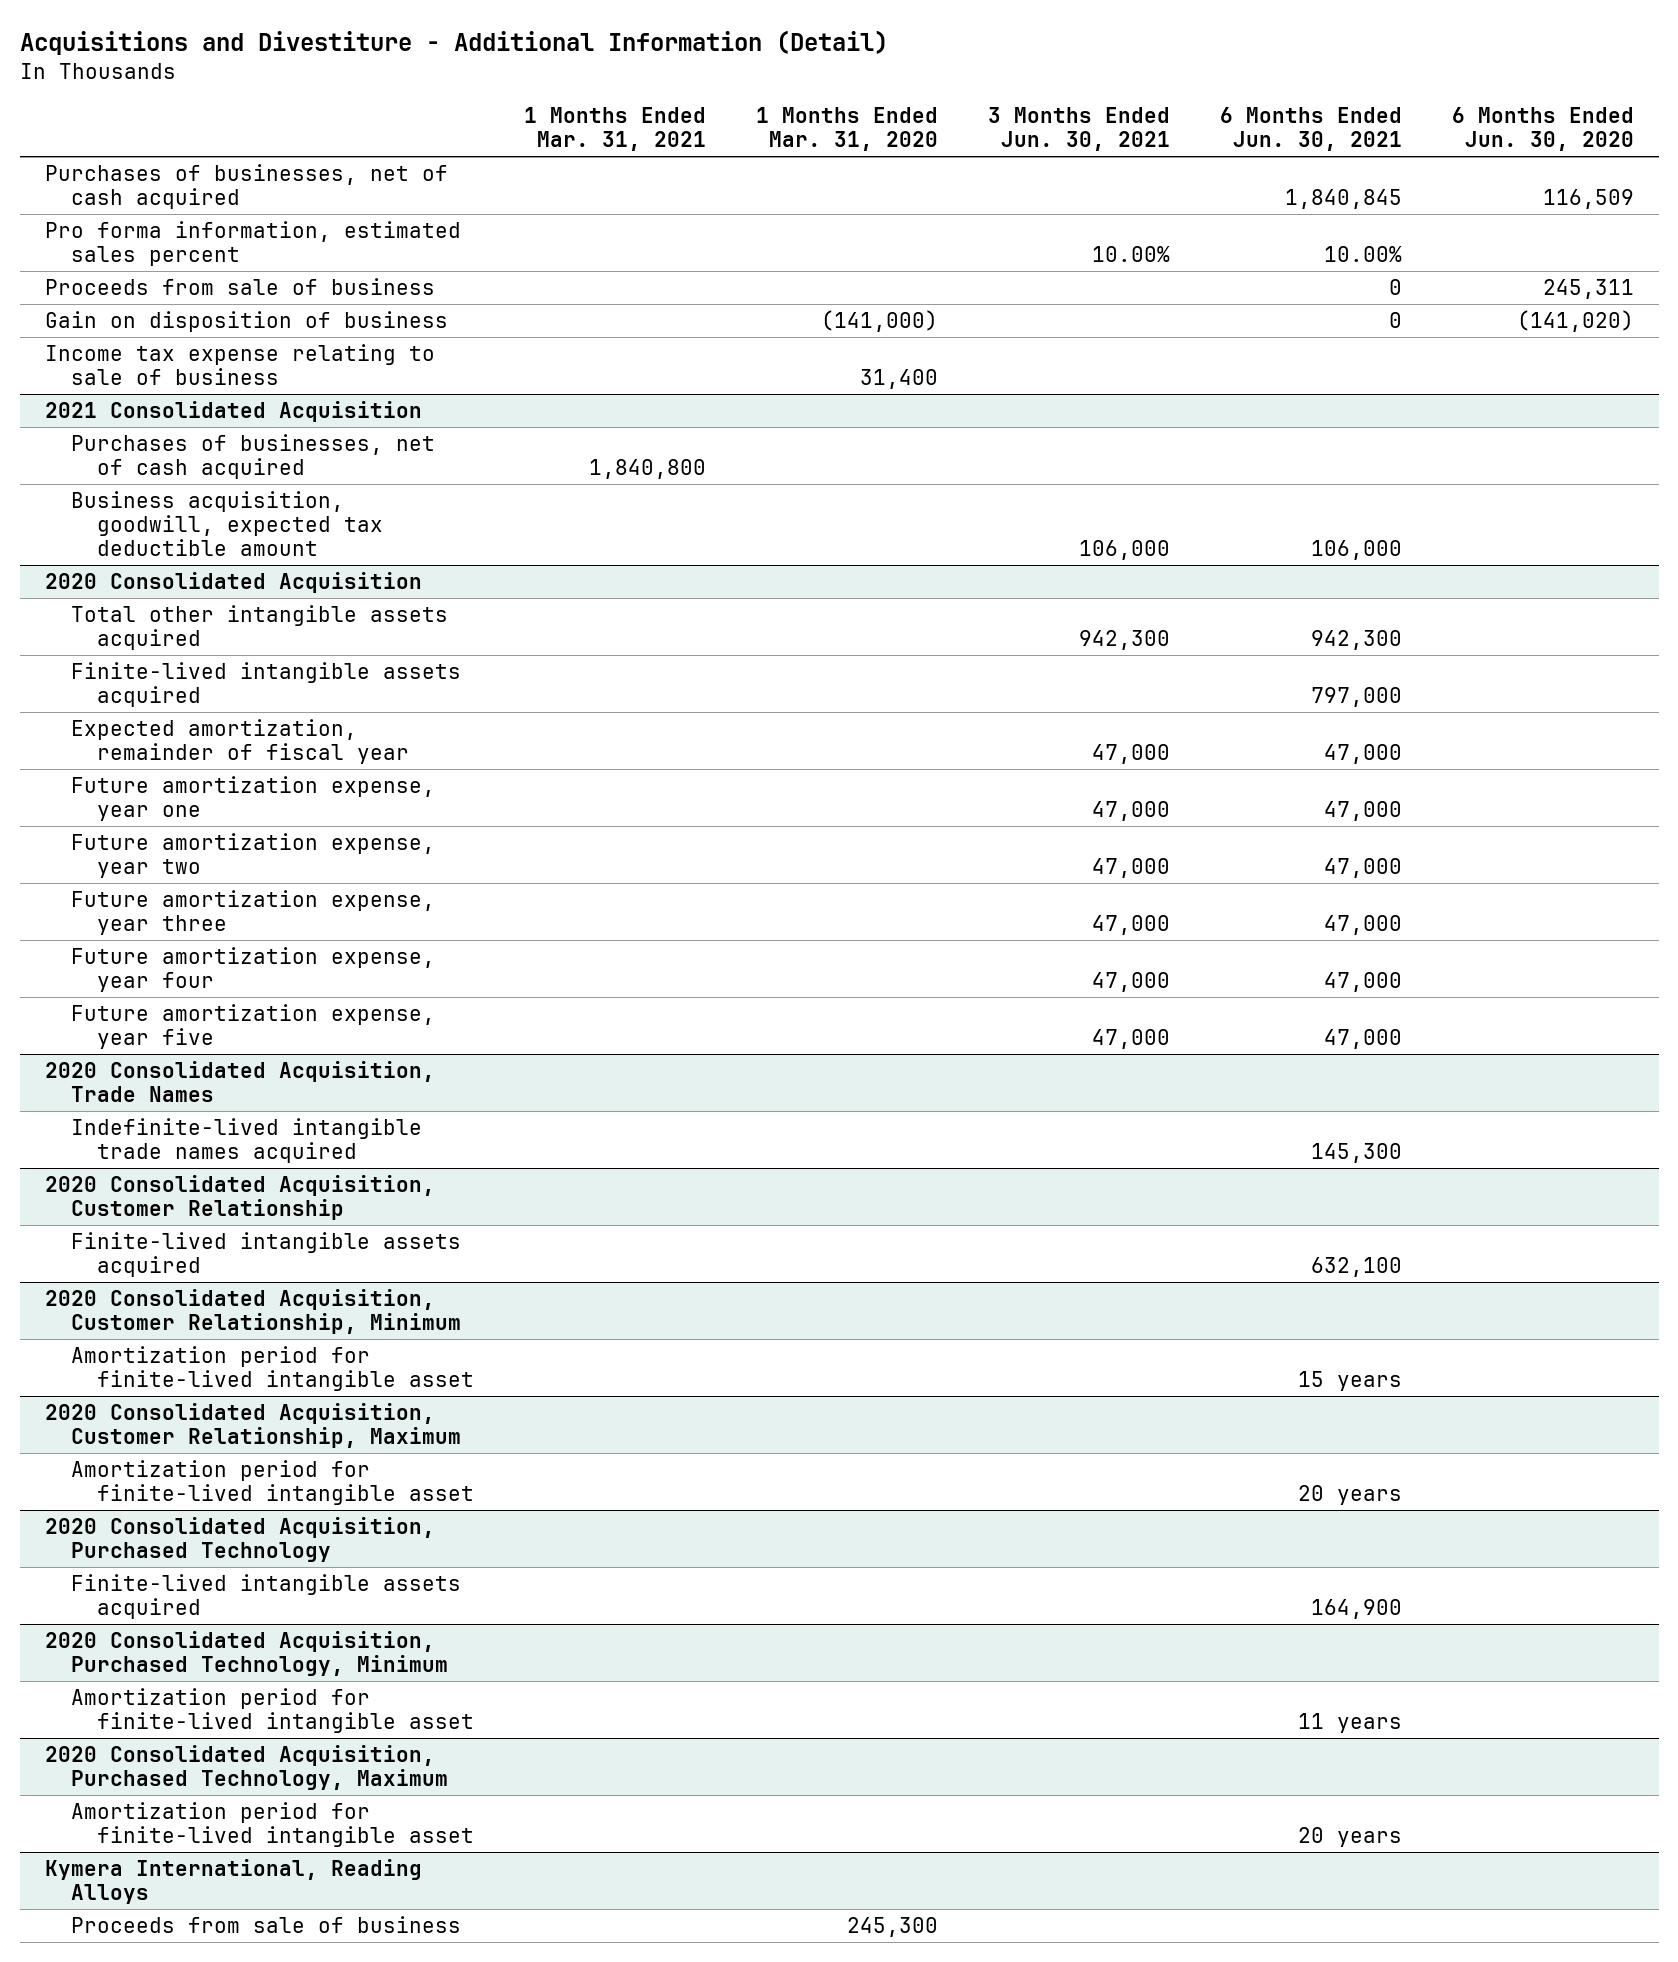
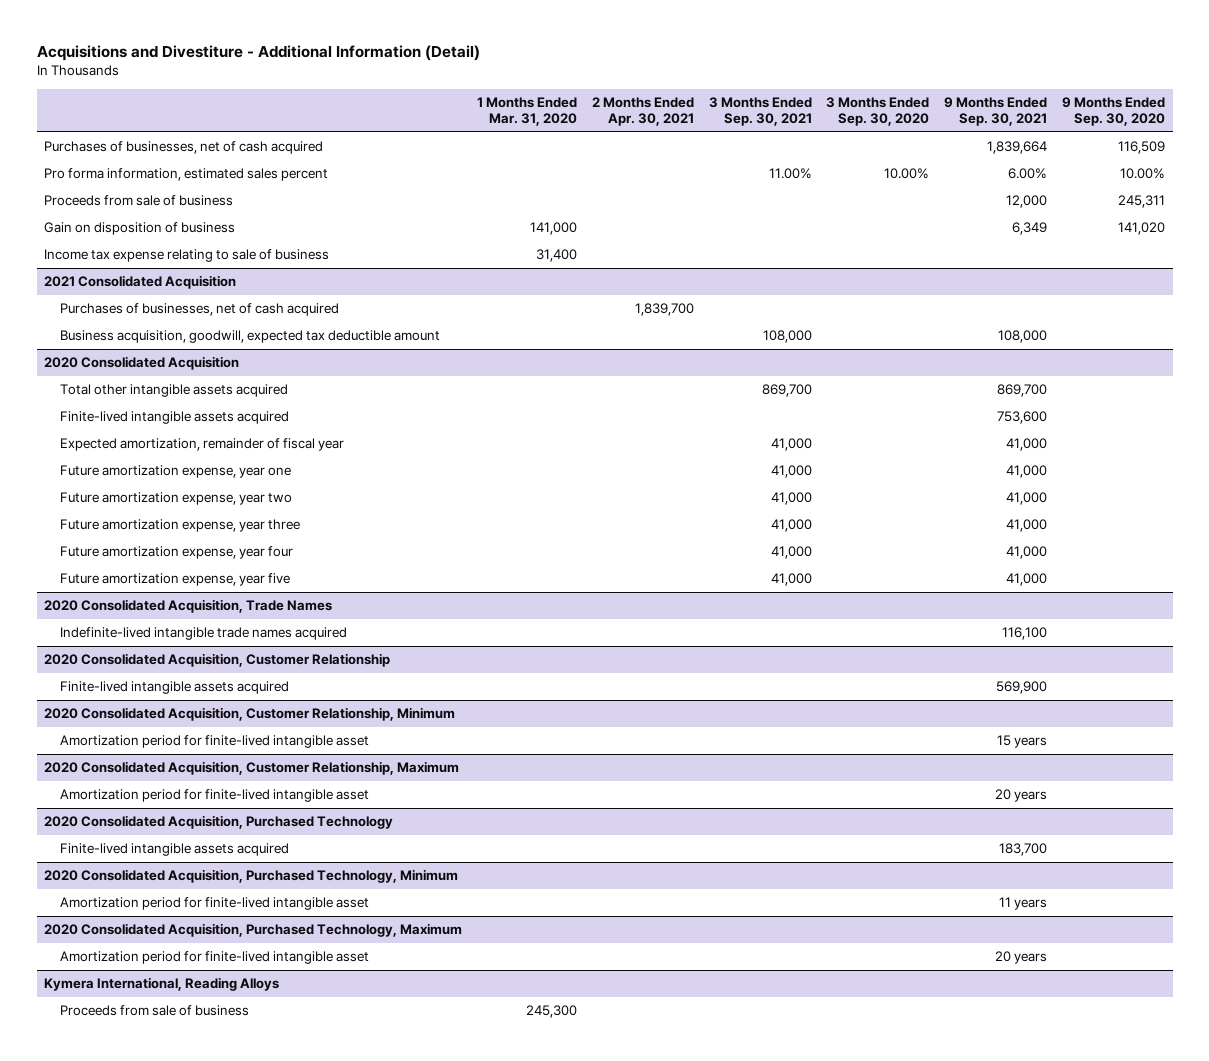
[523,106,706,151] 1 Months Ended Mar. 31, 2021 -> none
[987,106,1170,151] 3 Months Ended Jun. 30, 2021 -> none
[1219,106,1402,151] 6 Months Ended Jun. 30, 2021 -> none
[1451,106,1634,151] 6 Months Ended Jun. 30, 2020 -> none
none -> [591,96,694,126] 2 Months Ended Apr. 30, 2021
none -> [708,96,812,126] 3 Months Ended Sep. 30, 2021
none -> [826,96,930,126] 3 Months Ended Sep. 30, 2020
none -> [944,96,1048,126] 9 Months Ended Sep. 30, 2021
none -> [1062,96,1166,126] 9 Months Ended Sep. 30, 2020
[820,309,938,332] (141,000) -> [529,222,577,236] 141,000

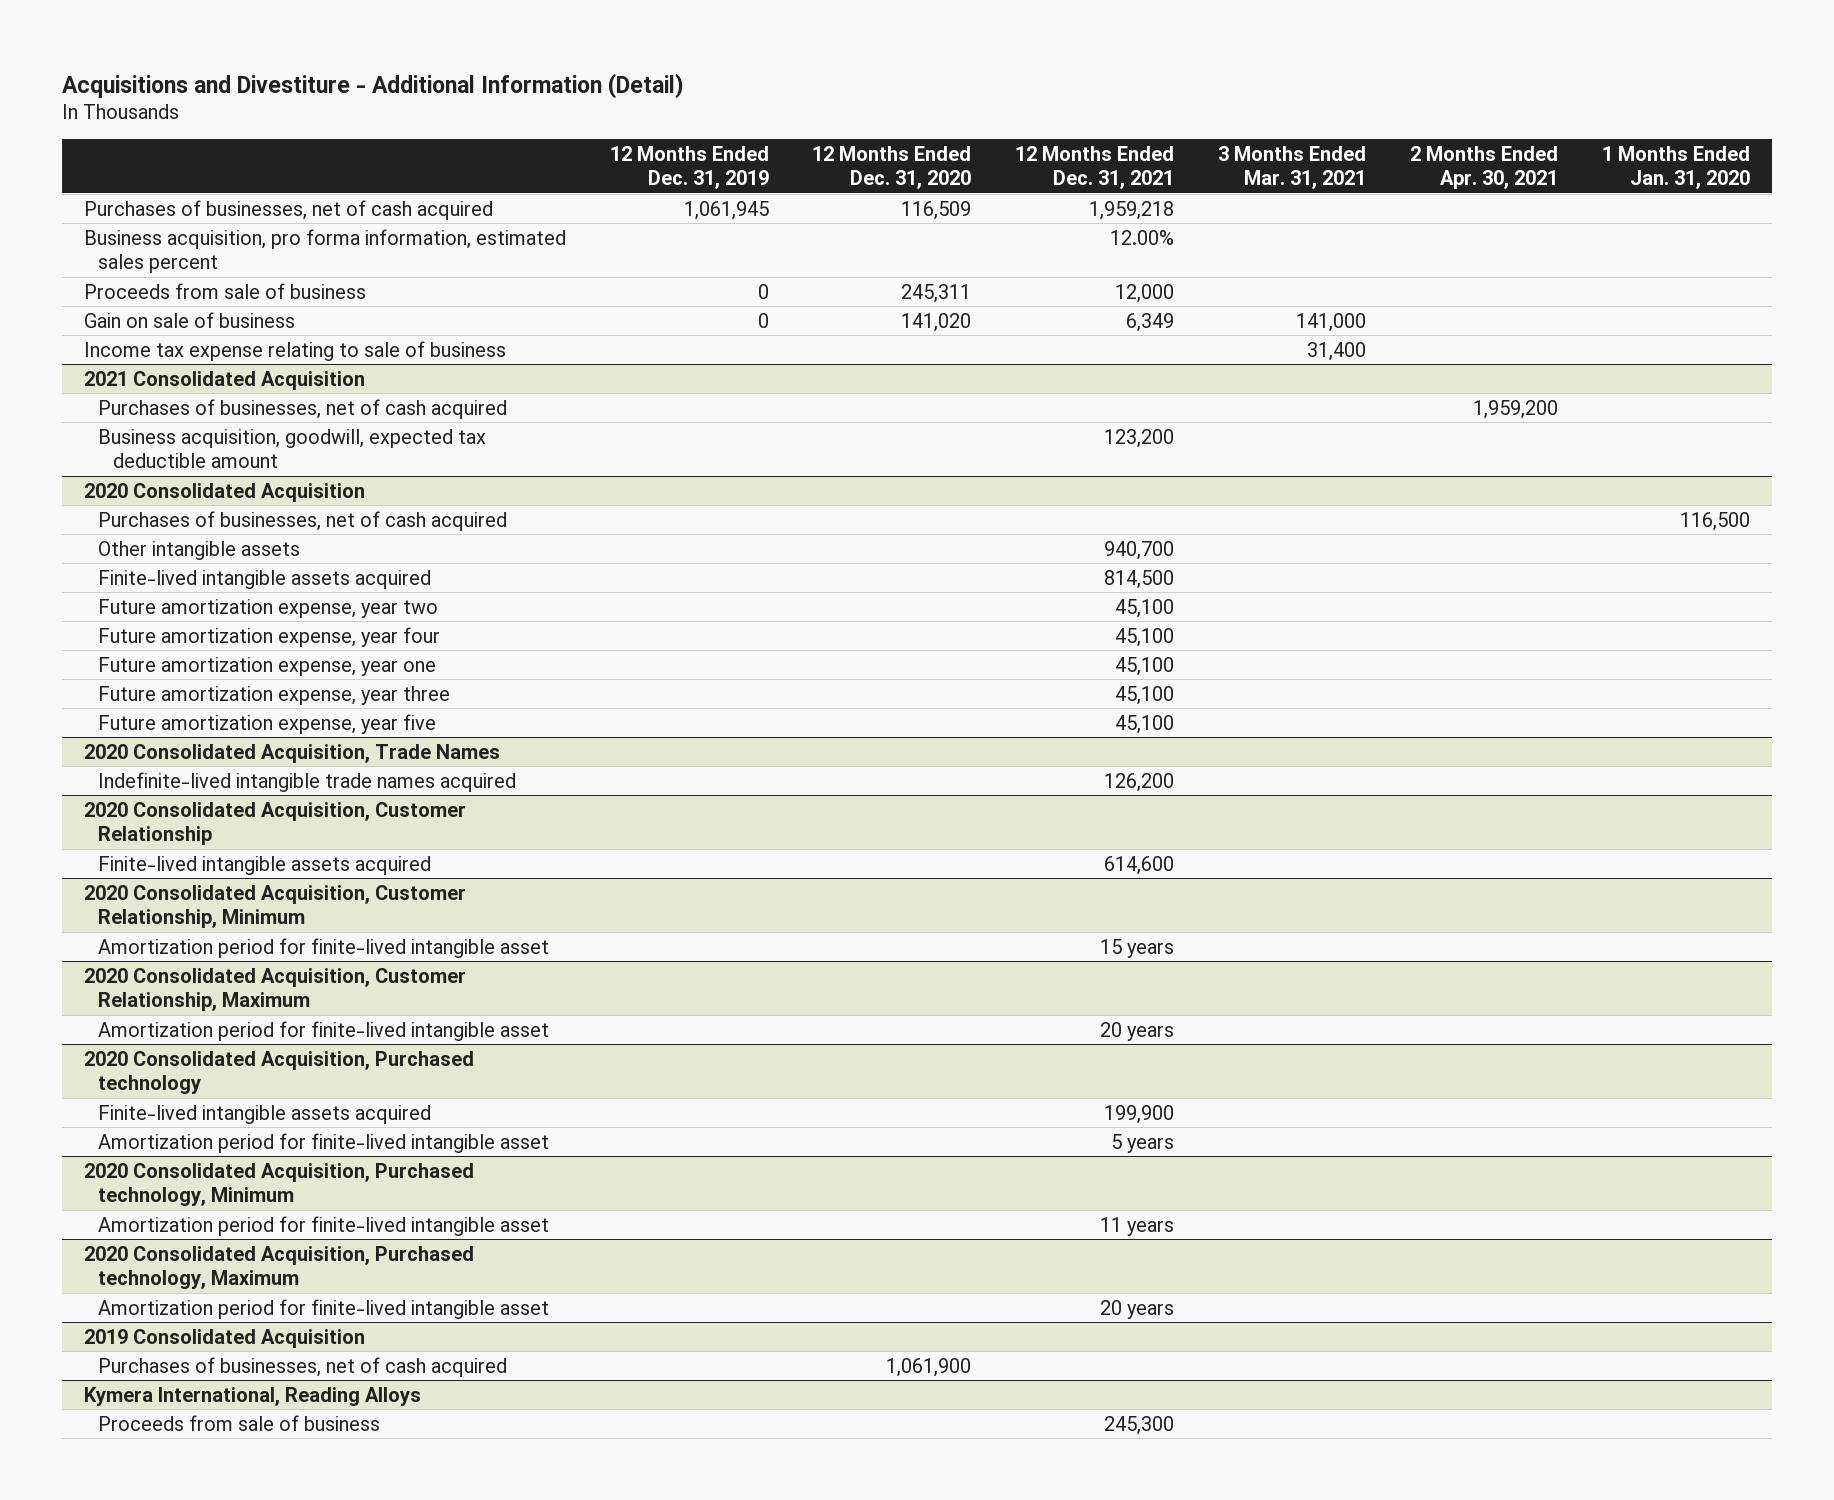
[476,96,577,126] 1 Months Ended Mar. 31, 2020 -> none
[708,96,812,126] 3 Months Ended Sep. 30, 2021 -> none
[826,96,930,126] 3 Months Ended Sep. 30, 2020 -> none
[944,96,1048,126] 9 Months Ended Sep. 30, 2021 -> none
[1062,96,1166,126] 9 Months Ended Sep. 30, 2020 -> none
none -> [609,145,769,190] 12 Months Ended Dec. 31, 2019
none -> [812,145,972,190] 12 Months Ended Dec. 31, 2020
none -> [1015,145,1175,190] 12 Months Ended Dec. 31, 2021
none -> [1218,145,1367,190] 3 Months Ended Mar. 31, 2021
none -> [1601,145,1750,190] 1 Months Ended Jan. 31, 2020
[44,168,329,182] Pro forma information, estimated sales percent -> [83,228,566,273] Business acquisition, pro forma information, estimated sales percent
[44,222,236,236] Gain on disposition of business -> [83,311,295,328] Gain on sale of business
[634,303,694,317] 1,839,700 -> [1473,399,1559,419] 1,959,200
none -> [98,510,508,531] Purchases of businesses, net of cash acquired
[60,384,289,398] Total other intangible assets acquired -> [98,540,301,560] Other intangible assets
[60,438,345,452] Expected amortization, remainder of fiscal year -> none
[60,465,292,479] Future amortization expense, year one -> [98,656,437,676] Future amortization expense, year one
[60,519,301,533] Future amortization expense, year three -> [98,685,451,705] Future amortization expense, year three
[44,815,394,830] 2020 Consolidated Acquisition, Purchased Technology -> [83,1050,474,1094] 2020 Consolidated Acquisition, Purchased technology
none -> [98,1132,550,1153] Amortization period for finite-lived intangible asset
[44,869,459,884] 2020 Consolidated Acquisition, Purchased Technology, Minimum -> [83,1162,474,1206] 2020 Consolidated Acquisition, Purchased technology, Minimum
[44,923,463,938] 2020 Consolidated Acquisition, Purchased Technology, Maximum -> [83,1245,474,1289] 2020 Consolidated Acquisition, Purchased technology, Maximum
none -> [83,1328,365,1348] 2019 Consolidated Acquisition
none -> [98,1356,508,1377] Purchases of businesses, net of cash acquired

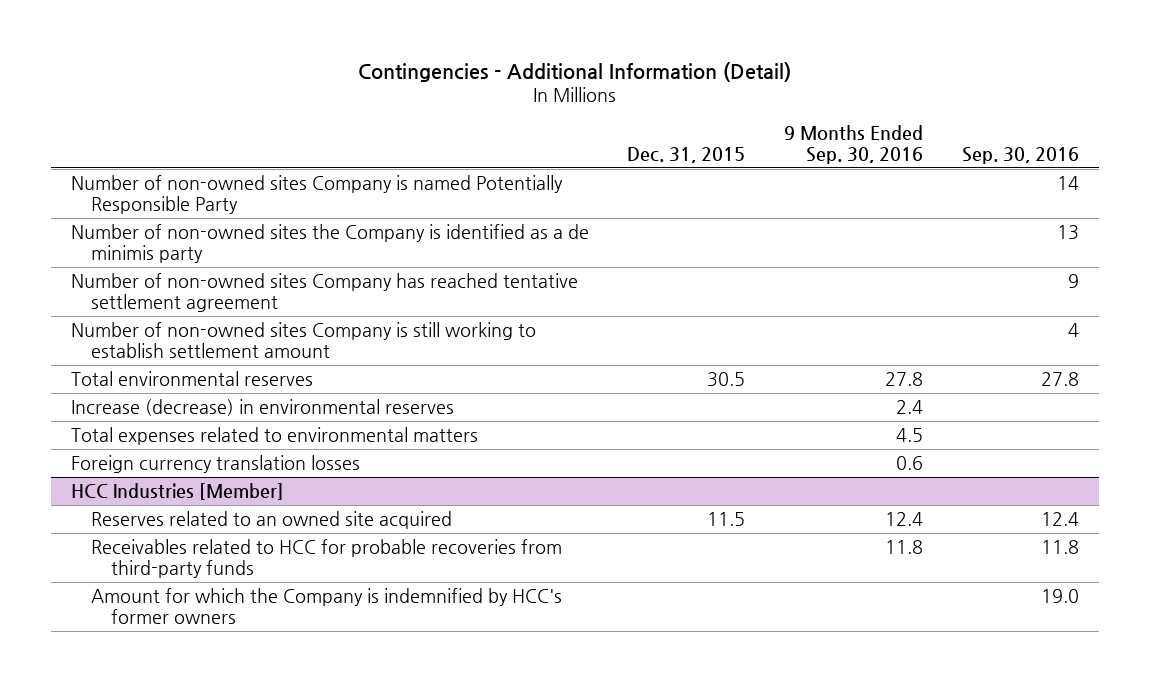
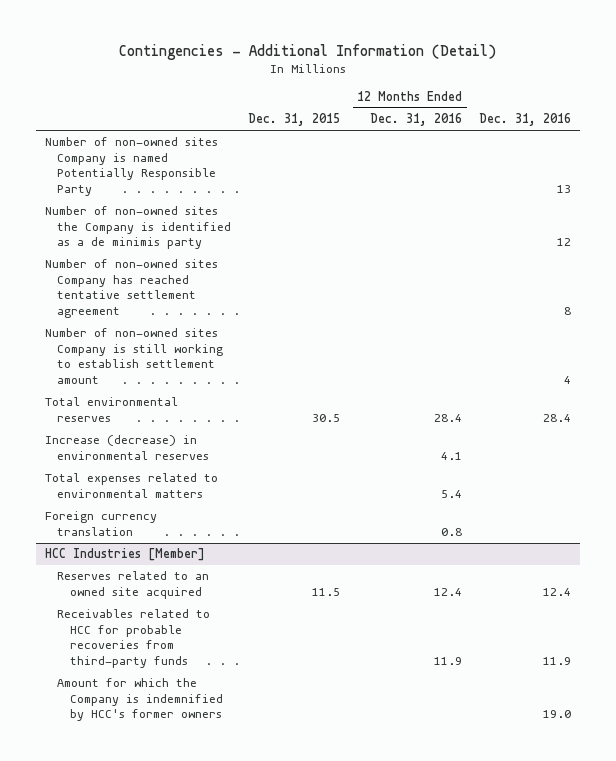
[784,124,924,164] 9 Months Ended Sep. 30, 2016 -> none
[962,146,1080,164] Sep. 30, 2016 -> none
none -> [370,113,463,127] 12 Months Ended Dec. 31, 2016
none -> [479,113,572,127] Dec. 31, 2016
[70,455,360,474] Foreign currency translation losses -> [44,511,157,536] Foreign currency translation

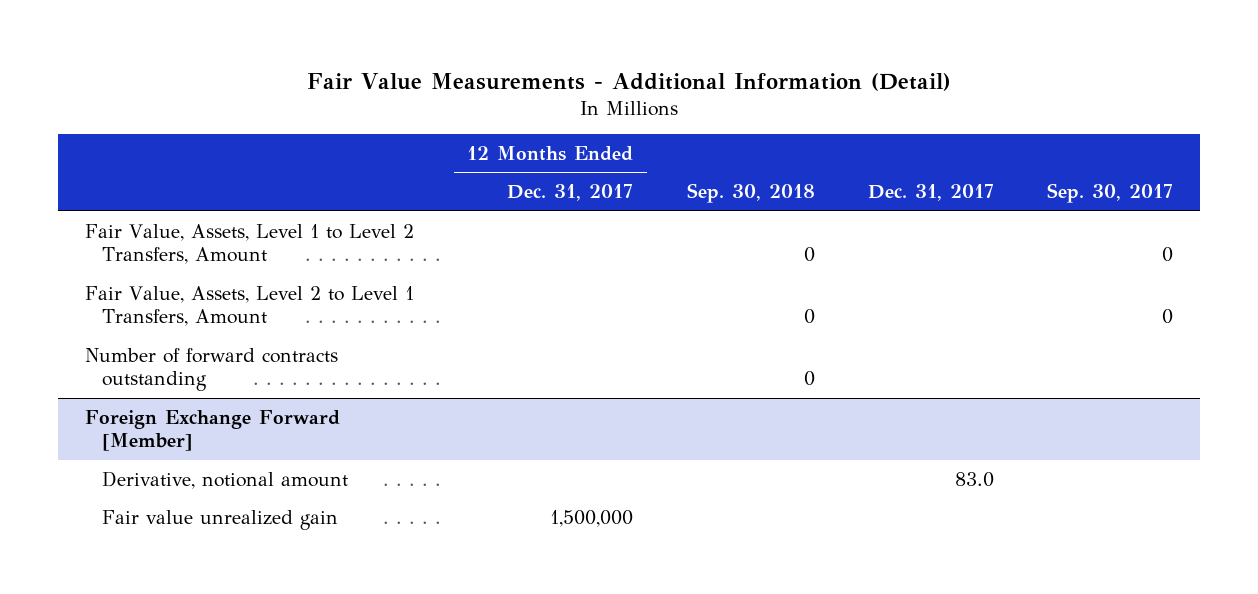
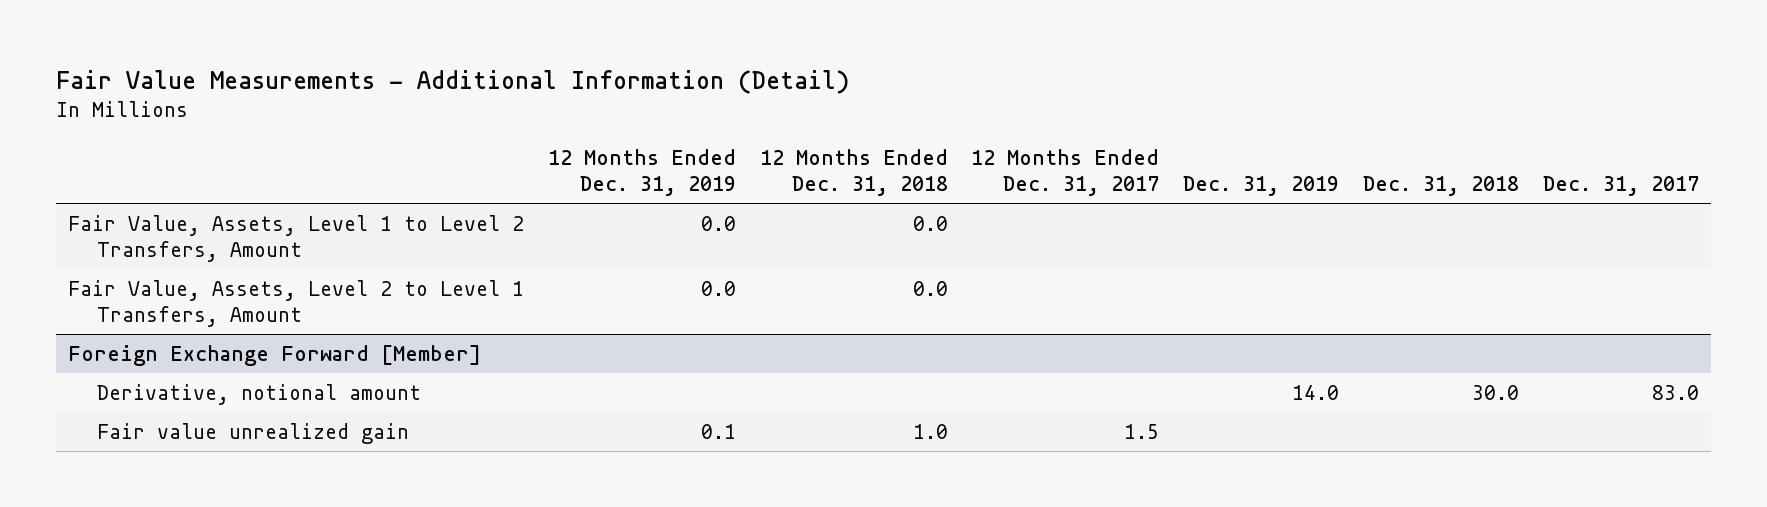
[686,183,815,204] Sep. 30, 2018 -> none
[1047,183,1174,204] Sep. 30, 2017 -> none
none -> [547,148,736,197] 12 Months Ended Dec. 31, 2019
none -> [759,148,948,197] 12 Months Ended Dec. 31, 2018
none -> [1183,176,1340,197] Dec. 31, 2019
none -> [1363,176,1520,197] Dec. 31, 2018
[85,347,339,392] Number of forward contracts outstanding -> none
[550,509,634,527] 1,500,000 -> [1124,423,1160,439] 1.5

